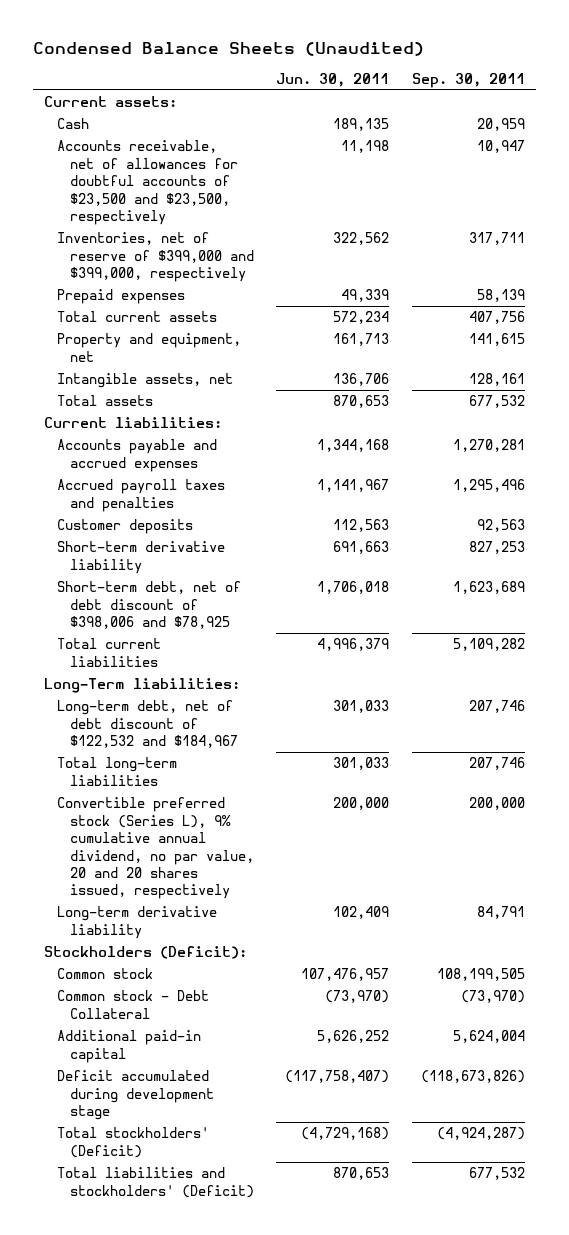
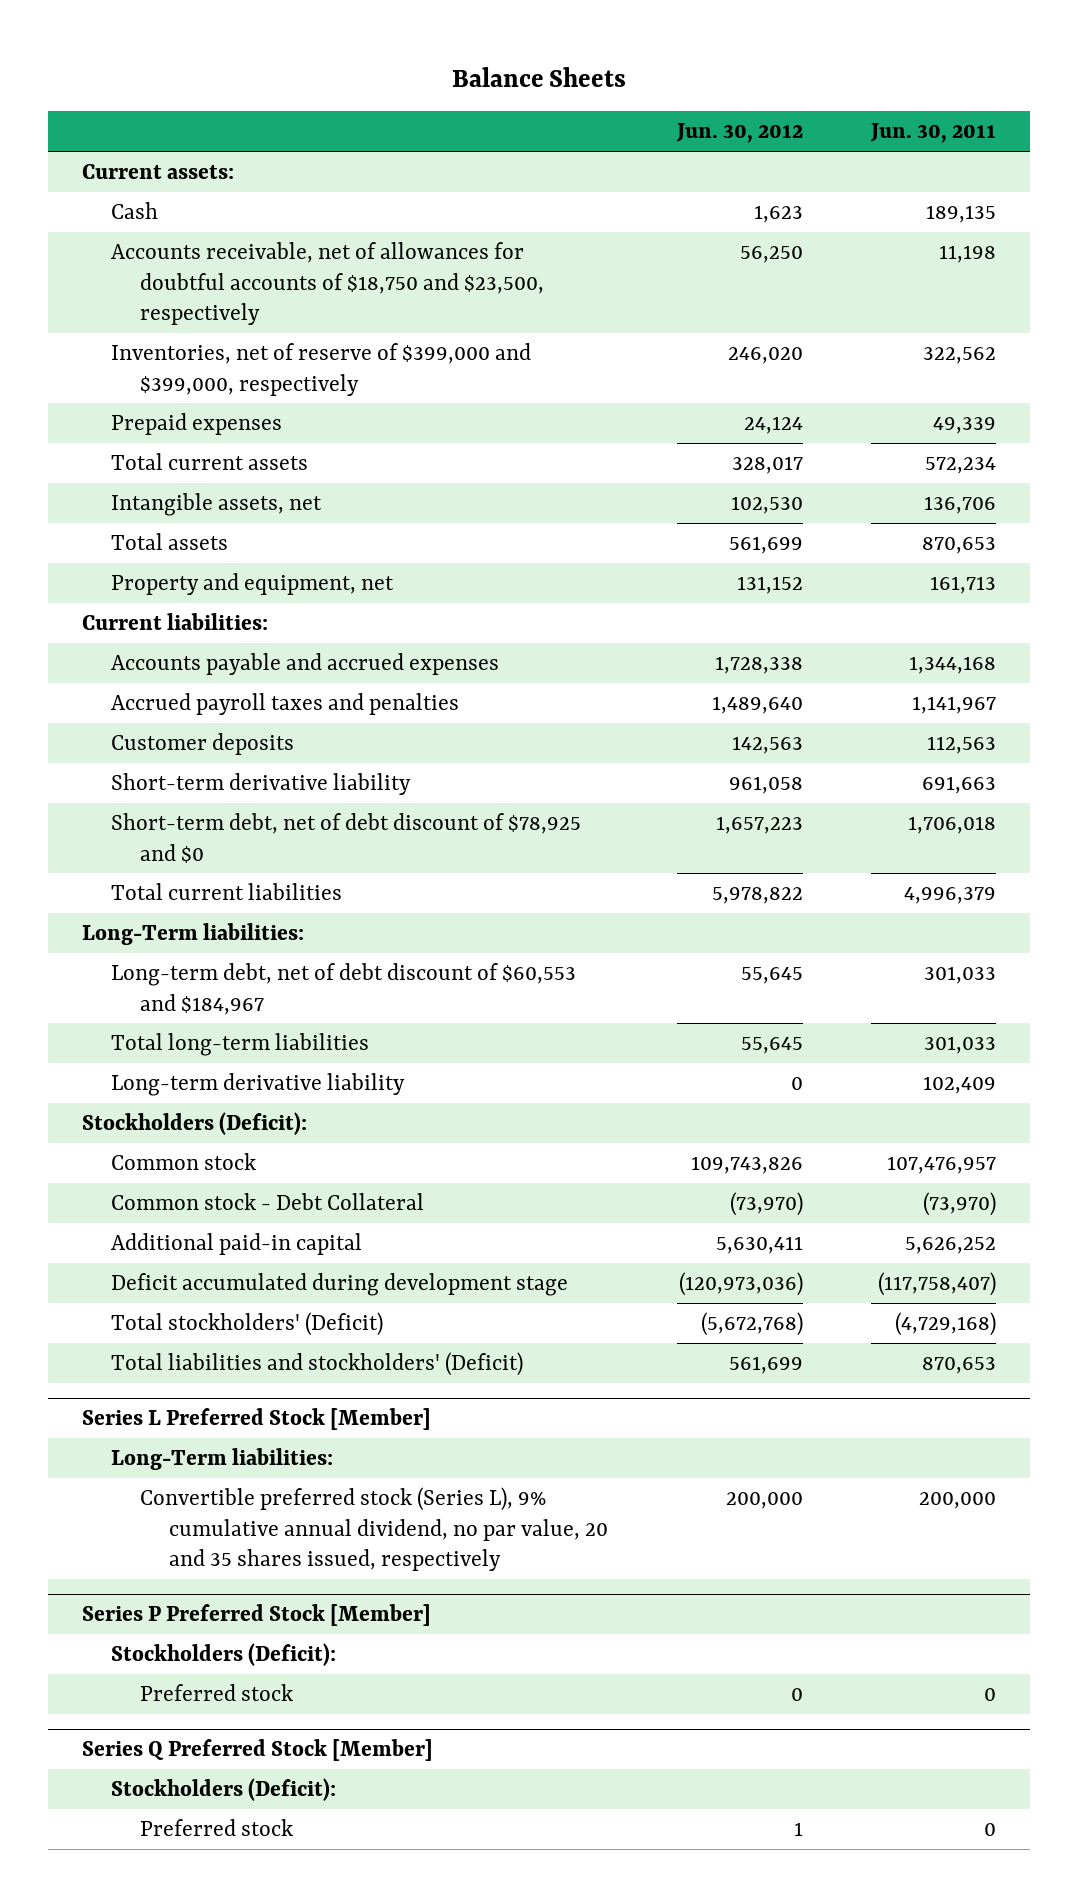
[32,41,424,56] Condensed Balance Sheets (Unaudited) -> [452,66,627,87] Balance Sheets
[411,72,525,88] Sep. 30, 2011 -> none
none -> [675,123,803,144] Jun. 30, 2012
[56,140,238,225] Accounts receivable, net of allowances for doubtful accounts of $23,500 and $23,500, respectively -> [111,241,545,326] Accounts receivable, net of allowances for doubtful accounts of $18,750 and $23,500, respectively
[56,333,241,362] Property and equipment, net -> [111,572,395,595] Property and equipment, net
[56,581,241,630] Short-term debt, net of debt discount of $398,006 and $78,925 -> [111,812,582,863] Short-term debt, net of debt discount of $78,925 and $0
[56,700,238,749] Long-term debt, net of debt discount of $122,532 and $184,967 -> [111,962,577,1015] Long-term debt, net of debt discount of $60,553 and $184,967
[56,797,254,900] Convertible preferred stock (Series L), 9% cumulative annual dividend, no par value, 20 and 20 shares issued, respectively -> none
none -> [82,1408,432,1431] Series L Preferred Stock [Member]
none -> [111,1447,334,1470] Long-Term liabilities:
none -> [140,1486,609,1572] Convertible preferred stock (Series L), 9% cumulative annual dividend, no par value, 20 and 35 shares issued, respectively
none -> [82,1604,432,1627] Series P Preferred Stock [Member]
none -> [111,1642,337,1666] Stockholders (Deficit):
none -> [140,1683,294,1701] Preferred stock
none -> [82,1739,434,1762] Series Q Preferred Stock [Member]
none -> [111,1777,337,1801] Stockholders (Deficit):
none -> [140,1818,294,1836] Preferred stock

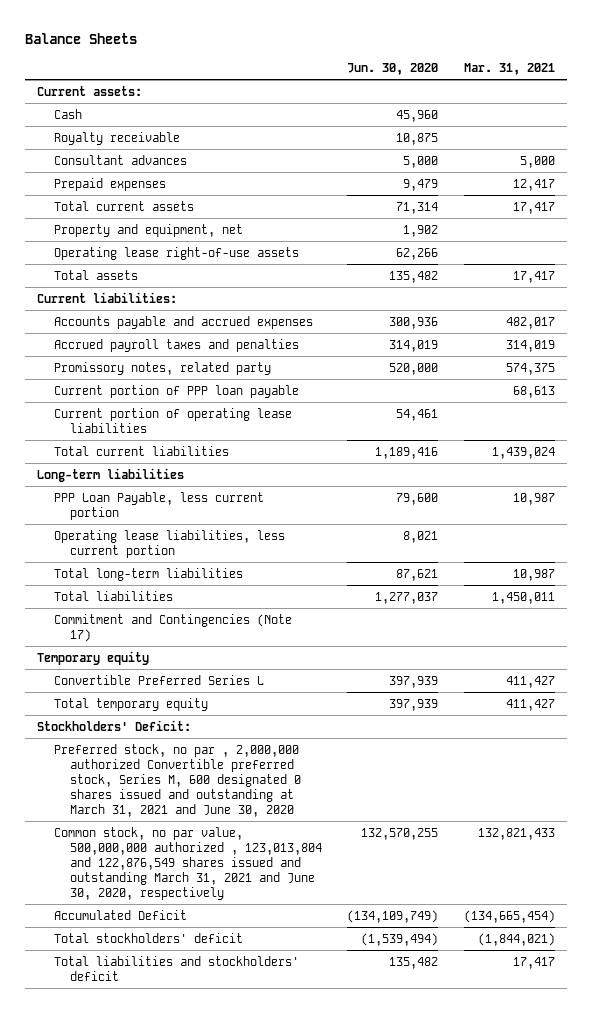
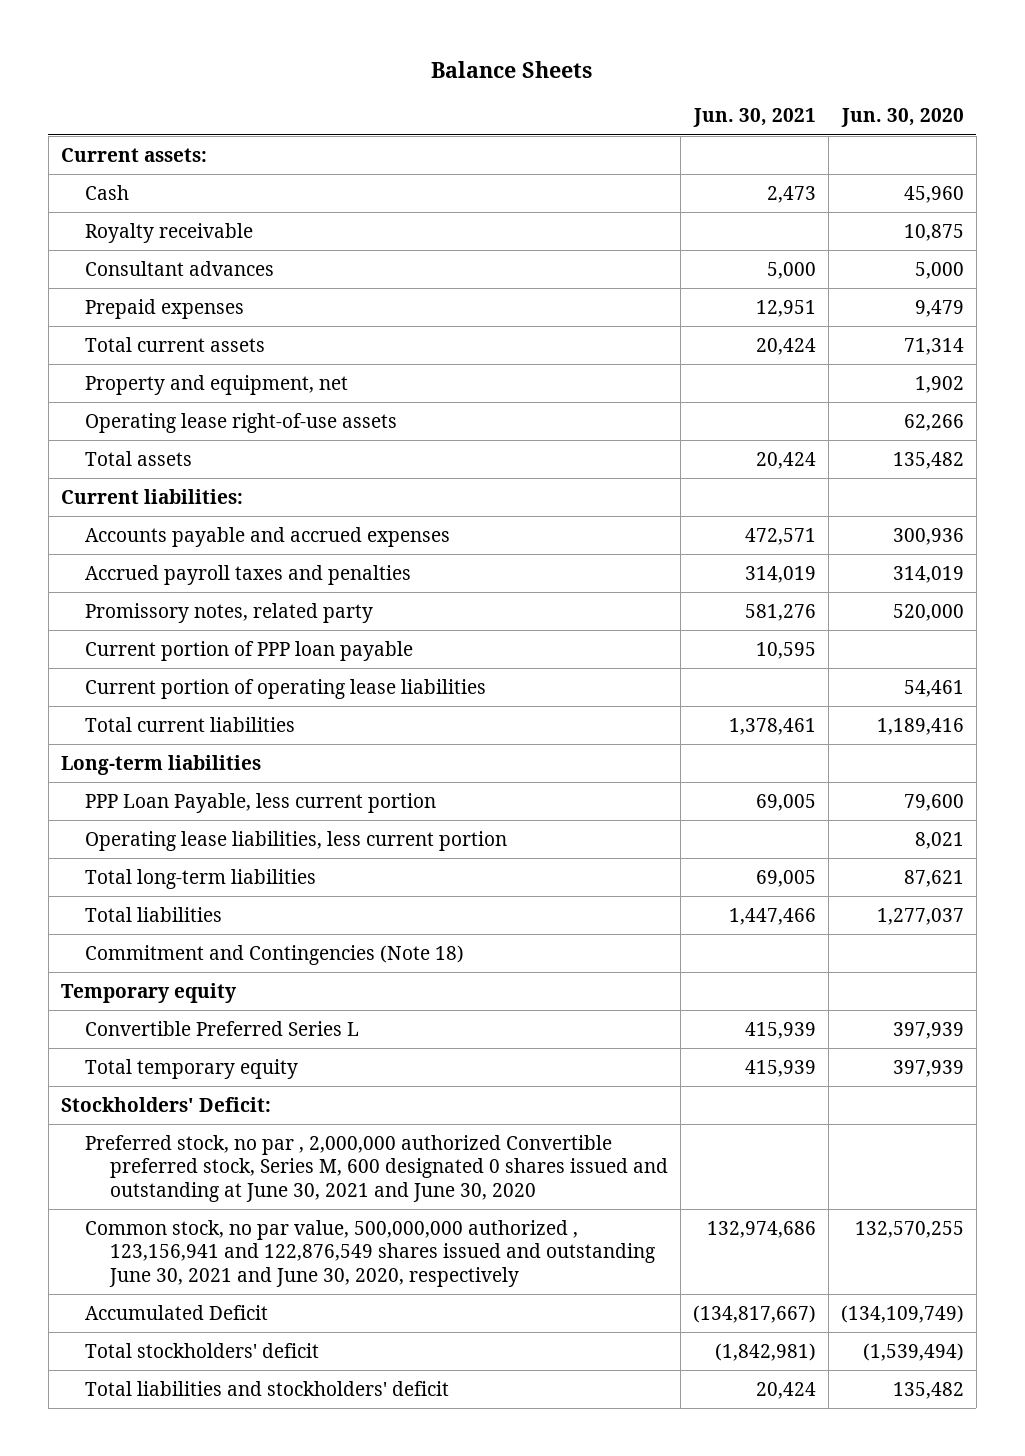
[463,62,555,75] Mar. 31, 2021 -> none
none -> [692,108,816,128] Jun. 30, 2021
[53,614,292,642] Commitment and Contingencies (Note 17) -> [85,944,465,965] Commitment and Contingencies (Note 18)
[53,744,301,817] Preferred stock, no par , 2,000,000 authorized Convertible preferred stock, Series M, 600 designated 0 shares issued and outstanding at March 31, 2021 and June 30, 2020 -> [85,1134,668,1203] Preferred stock, no par , 2,000,000 authorized Convertible preferred stock, Series M, 600 designated 0 shares issued and outstanding at June 30, 2021 and June 30, 2020
[53,827,322,900] Common stock, no par value, 500,000,000 authorized , 123,013,804 and 122,876,549 shares issued and outstanding March 31, 2021 and June 30, 2020, respectively -> [85,1219,655,1288] Common stock, no par value, 500,000,000 authorized , 123,156,941 and 122,876,549 shares issued and outstanding June 30, 2021 and June 30, 2020, respectively

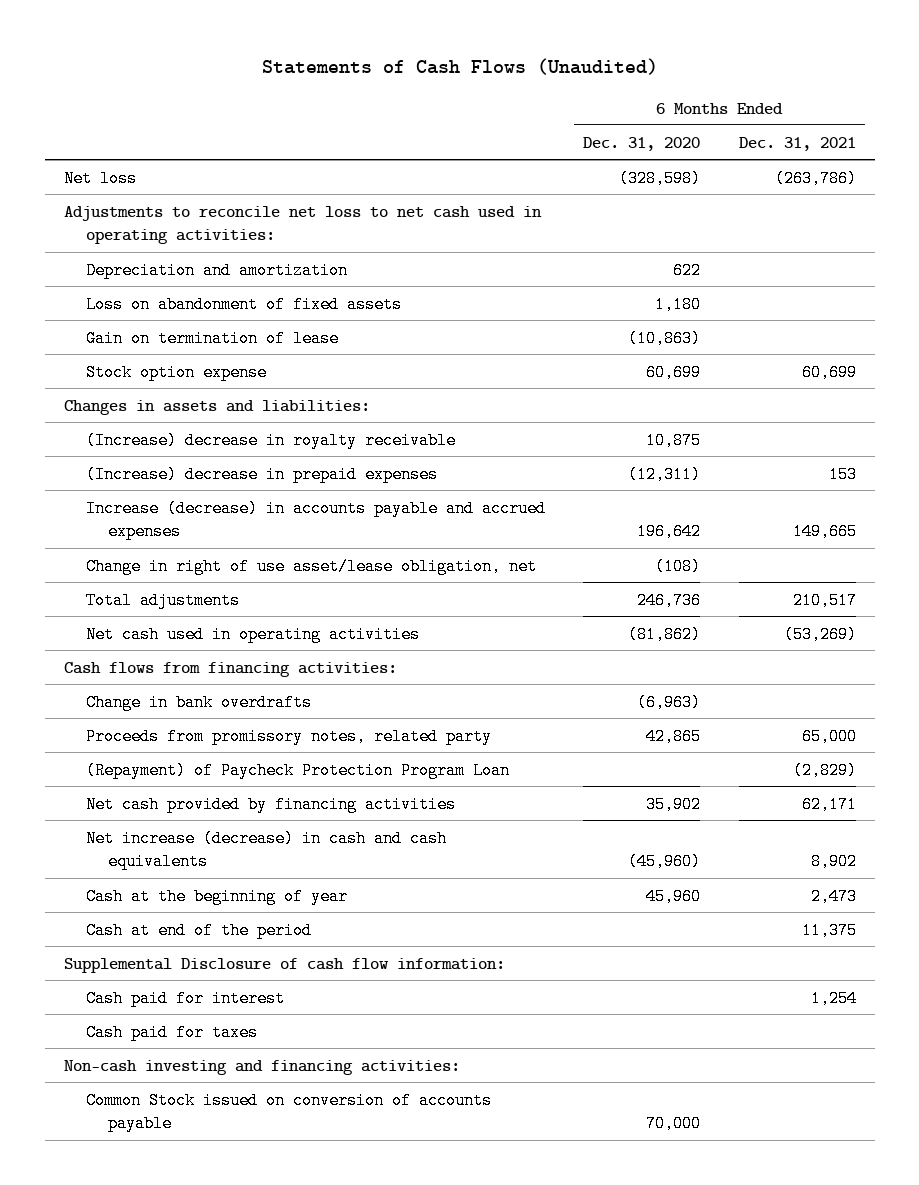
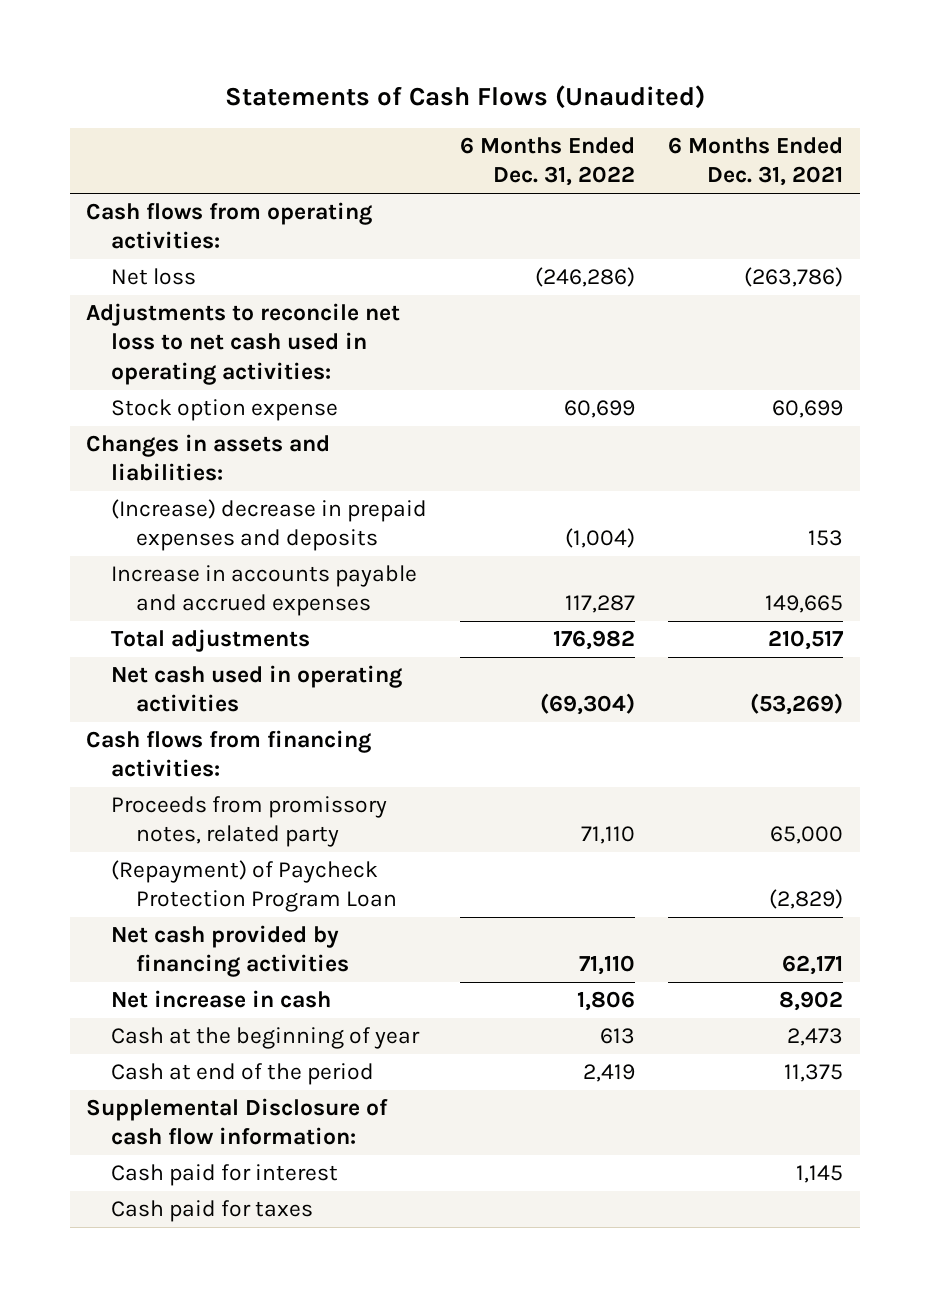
[583,136,701,151] Dec. 31, 2020 -> none
none -> [460,136,636,187] 6 Months Ended Dec. 31, 2022
none -> [86,202,373,250] Cash flows from operating activities:
[85,261,348,279] Depreciation and amortization -> none
[85,295,402,313] Loss on abandonment of fixed assets -> none
[85,329,339,347] Gain on termination of lease -> none
[85,431,456,449] (Increase) decrease in royalty receivable -> none
[85,557,537,575] Change in right of use asset/lease obligation, net -> none
[85,465,438,483] (Increase) decrease in prepaid expenses -> [111,499,428,552] (Increase) decrease in prepaid expenses and deposits
[85,499,546,541] Increase (decrease) in accounts payable and accrued expenses -> [111,565,418,617] Increase in accounts payable and accrued expenses
[85,693,312,711] Change in bank overdrafts -> none
[85,829,447,871] Net increase (decrease) in cash and cash equivalents -> [111,990,332,1009] Net increase in cash
[810,989,857,1007] 1,254 -> [796,1165,844,1184] 1,145
[63,1059,460,1075] Non-cash investing and financing activities: -> none
[85,1091,492,1133] Common Stock issued on conversion of accounts payable -> none

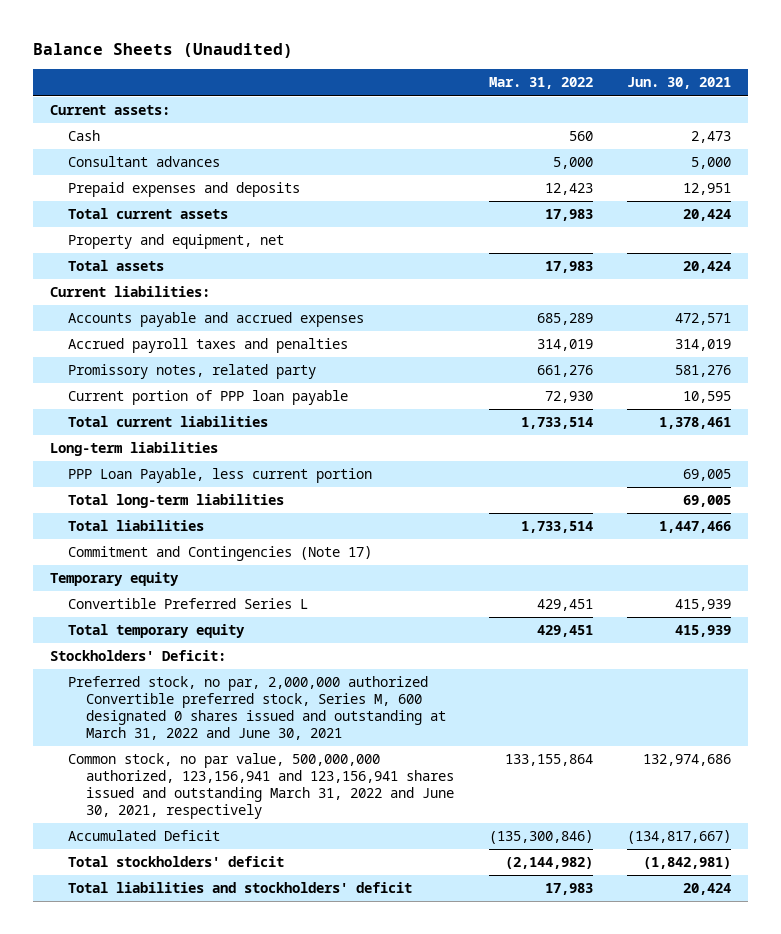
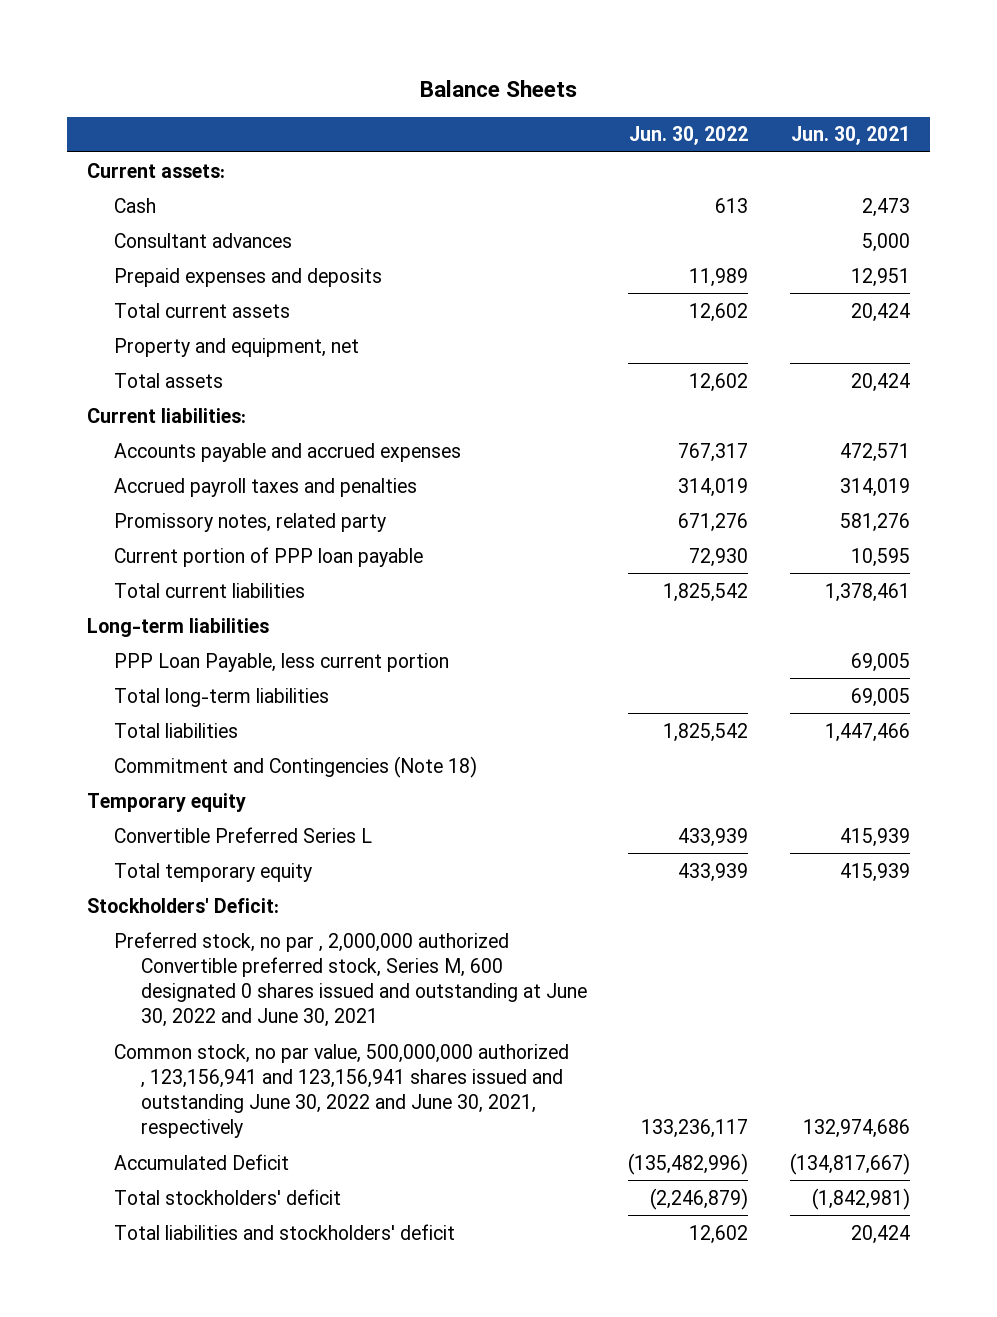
[33,43,294,59] Balance Sheets (Unaudited) -> [419,80,577,98] Balance Sheets
[488,77,593,90] Mar. 31, 2022 -> none
none -> [629,126,749,146] Jun. 30, 2022
[68,546,373,562] Commitment and Contingencies (Note 17) -> [114,755,478,778] Commitment and Contingencies (Note 18)
[68,676,447,740] Preferred stock, no par, 2,000,000 authorized Convertible preferred stock, Series M, 600 designated 0 shares issued and outstanding at March 31, 2022 and June 30, 2021 -> [114,931,588,1028] Preferred stock, no par , 2,000,000 authorized Convertible preferred stock, Series M, 600 designated 0 shares issued and outstanding at June 30, 2022 and June 30, 2021
[68,753,455,819] Common stock, no par value, 500,000,000 authorized, 123,156,941 and 123,156,941 shares issued and outstanding March 31, 2022 and June 30, 2021, respectively -> [114,1043,570,1139] Common stock, no par value, 500,000,000 authorized , 123,156,941 and 123,156,941 shares issued and outstanding June 30, 2022 and June 30, 2021, respectively

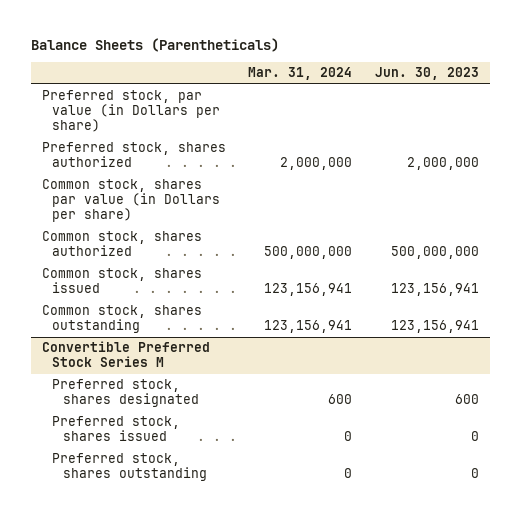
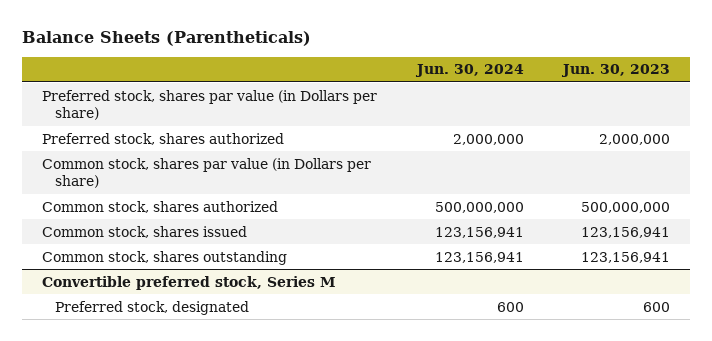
[248,67,353,81] Mar. 31, 2024 -> none
none -> [414,64,524,78] Jun. 30, 2024
[41,90,221,133] Preferred stock, par value (in Dollars per share) -> [41,89,377,120] Preferred stock, shares par value (in Dollars per share)
[52,416,181,442] Preferred stock, shares issued -> none
[52,453,207,482] Preferred stock, shares outstanding -> none
[41,341,210,368] Convertible Preferred Stock Series M -> [41,275,336,290] Convertible preferred stock, Series M
[52,379,199,408] Preferred stock, shares designated -> [55,300,250,315] Preferred stock, designated

